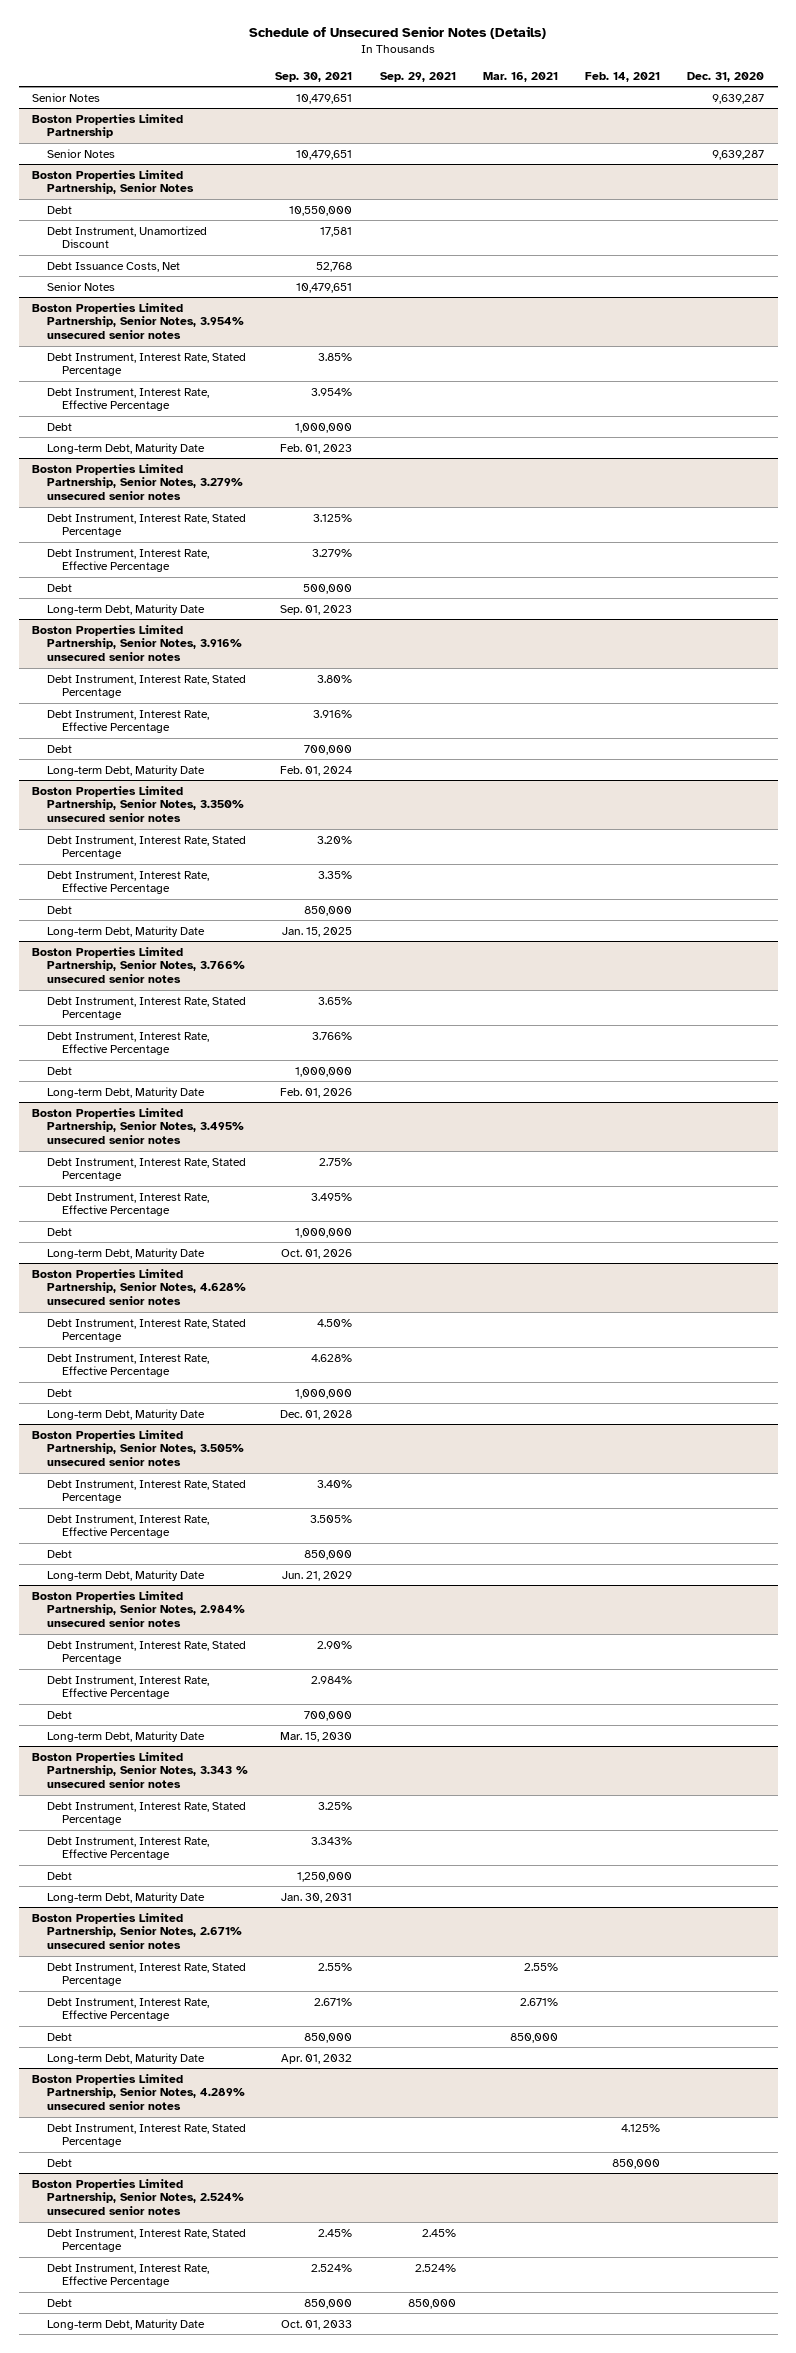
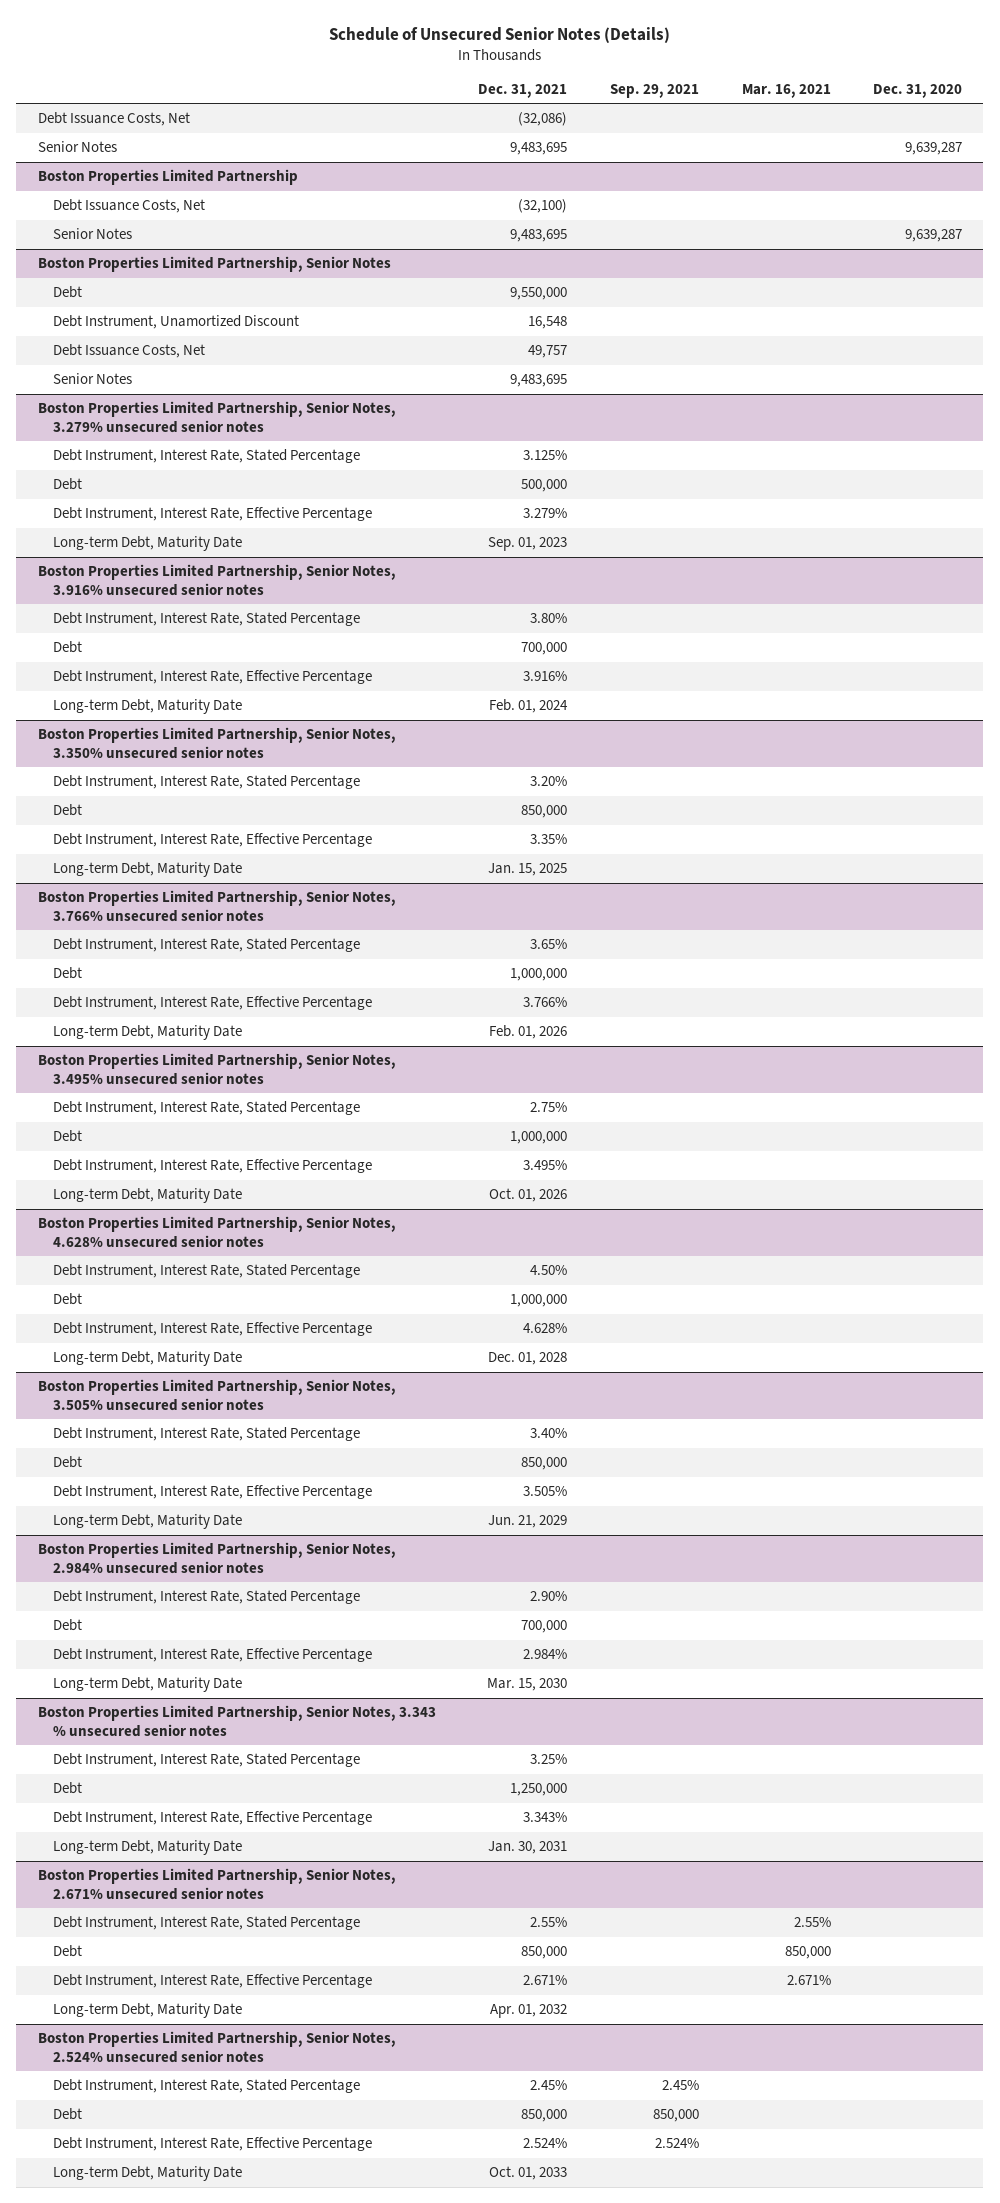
[275,71,353,82] Sep. 30, 2021 -> none
[584,71,660,82] Feb. 14, 2021 -> none
none -> [478,83,568,98] Dec. 31, 2021
none -> [37,112,190,127] Debt Issuance Costs, Net
none -> [53,199,206,214] Debt Issuance Costs, Net
[32,302,245,339] Boston Properties Limited Partnership, Senior Notes, 3.954% unsecured senior notes -> none
[47,352,247,377] Debt Instrument, Interest Rate, Stated Percentage -> none
[47,387,210,412] Debt Instrument, Interest Rate, Effective Percentage -> none
[47,422,73,431] Debt -> none
[47,442,206,454] Long-term Debt, Maturity Date -> none
[47,548,210,573] Debt Instrument, Interest Rate, Effective Percentage -> [53,507,373,522] Debt Instrument, Interest Rate, Effective Percentage
[47,709,210,734] Debt Instrument, Interest Rate, Effective Percentage -> [53,670,373,685] Debt Instrument, Interest Rate, Effective Percentage
[47,870,210,895] Debt Instrument, Interest Rate, Effective Percentage -> [53,833,373,848] Debt Instrument, Interest Rate, Effective Percentage
[47,1031,210,1056] Debt Instrument, Interest Rate, Effective Percentage -> [53,996,373,1011] Debt Instrument, Interest Rate, Effective Percentage
[47,1192,210,1217] Debt Instrument, Interest Rate, Effective Percentage -> [53,1159,373,1174] Debt Instrument, Interest Rate, Effective Percentage
[47,1353,210,1378] Debt Instrument, Interest Rate, Effective Percentage -> [53,1322,373,1337] Debt Instrument, Interest Rate, Effective Percentage
[47,1514,210,1539] Debt Instrument, Interest Rate, Effective Percentage -> [53,1485,373,1500] Debt Instrument, Interest Rate, Effective Percentage
[47,1675,210,1700] Debt Instrument, Interest Rate, Effective Percentage -> [53,1648,373,1663] Debt Instrument, Interest Rate, Effective Percentage
[47,1836,210,1861] Debt Instrument, Interest Rate, Effective Percentage -> [53,1811,373,1826] Debt Instrument, Interest Rate, Effective Percentage
[47,1997,210,2022] Debt Instrument, Interest Rate, Effective Percentage -> [53,1974,373,1989] Debt Instrument, Interest Rate, Effective Percentage
[32,2073,246,2110] Boston Properties Limited Partnership, Senior Notes, 4.289% unsecured senior notes -> none
[47,2123,247,2148] Debt Instrument, Interest Rate, Stated Percentage -> none
[47,2158,73,2167] Debt -> none
[47,2263,210,2288] Debt Instrument, Interest Rate, Effective Percentage -> [53,2137,373,2152] Debt Instrument, Interest Rate, Effective Percentage

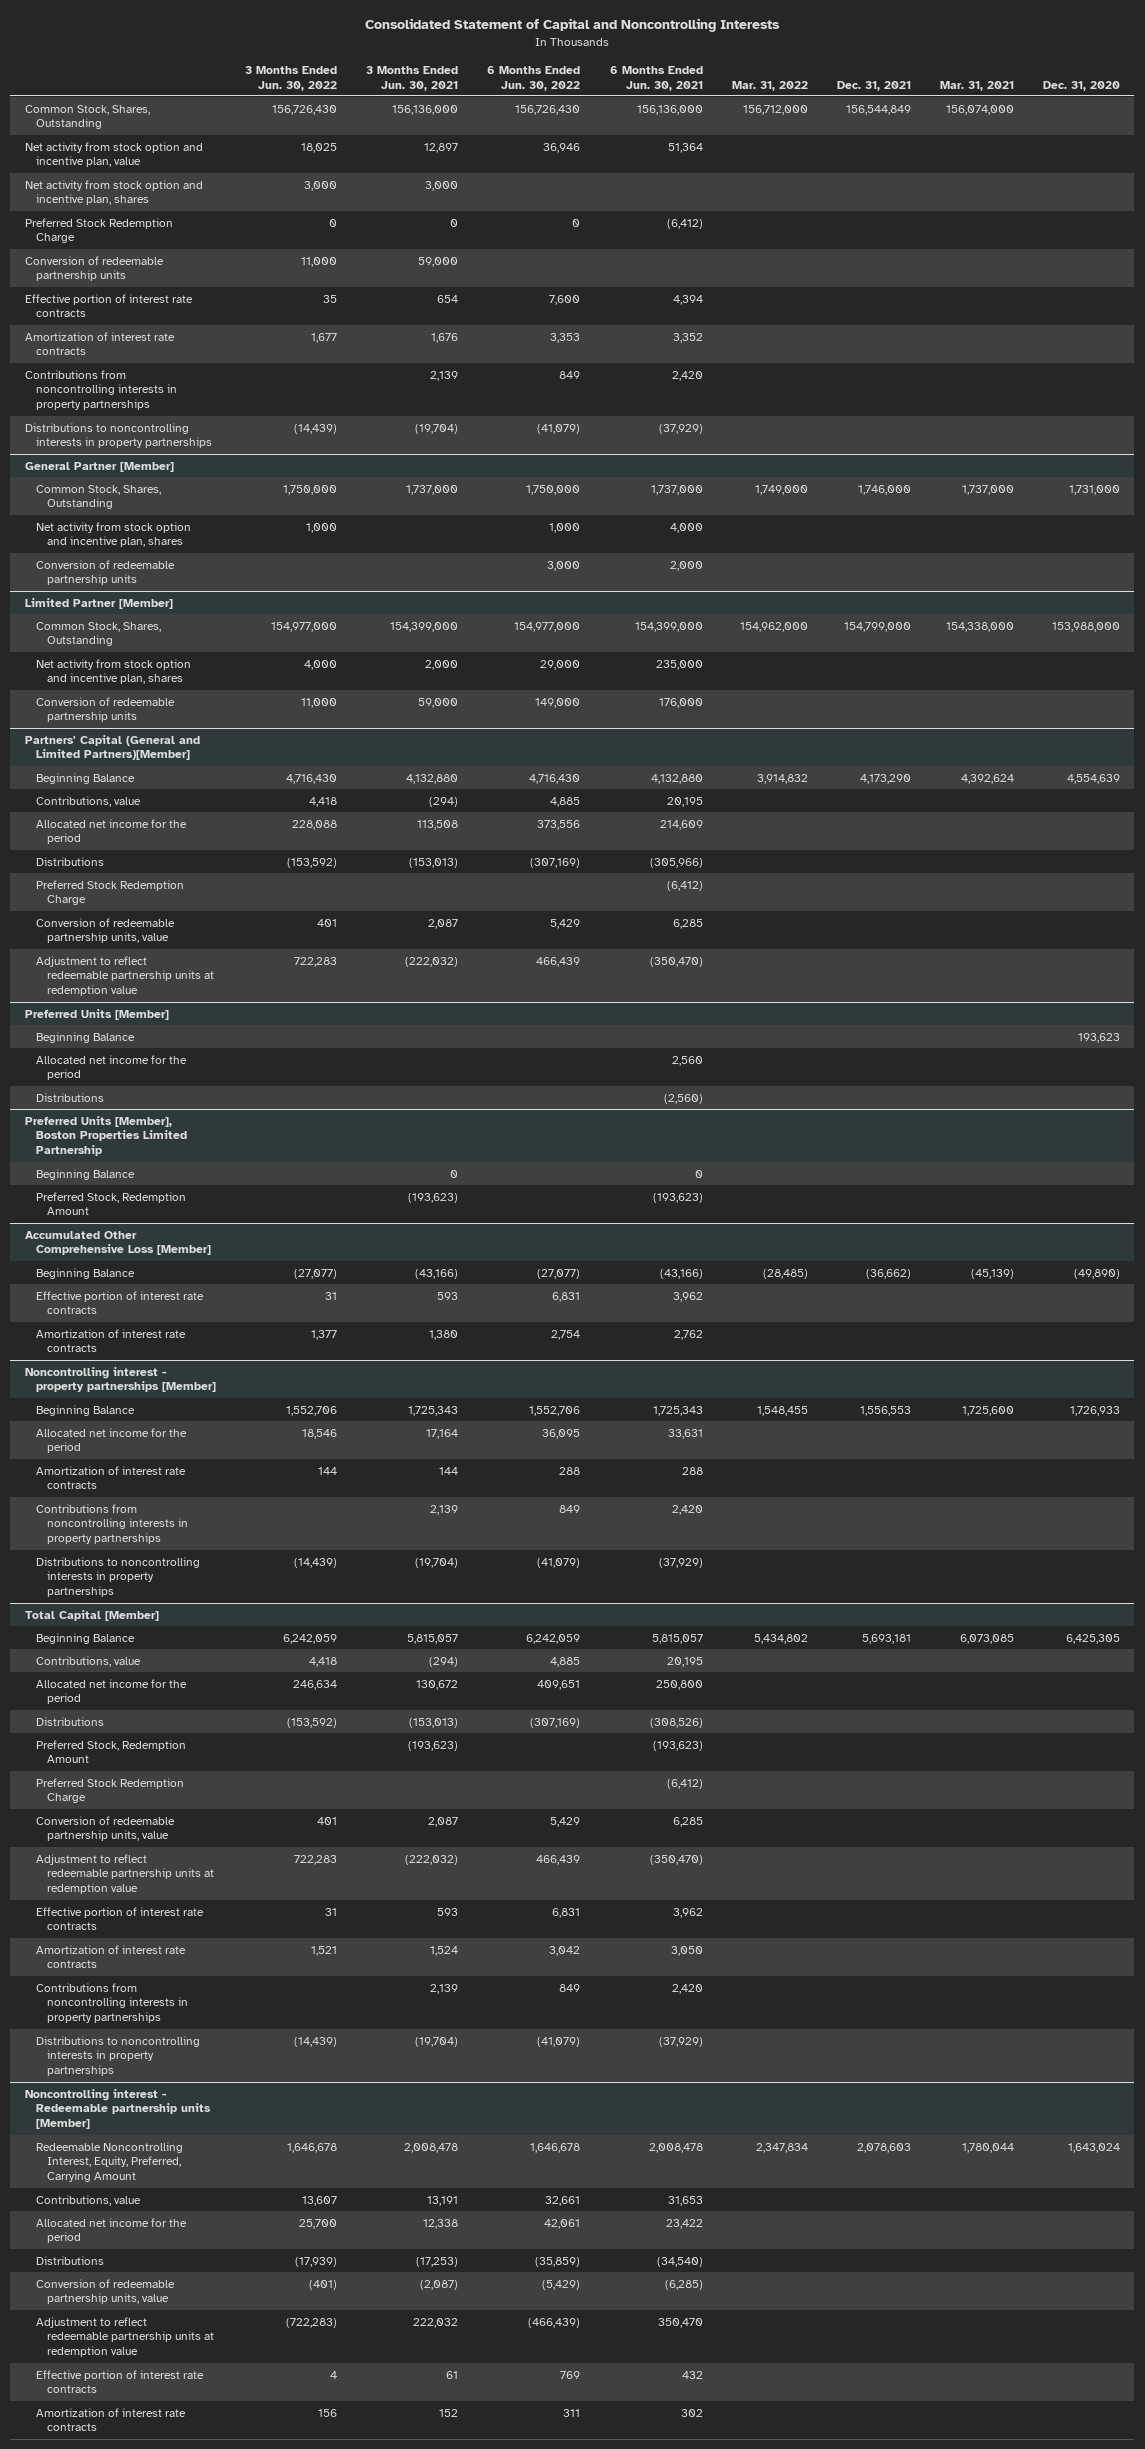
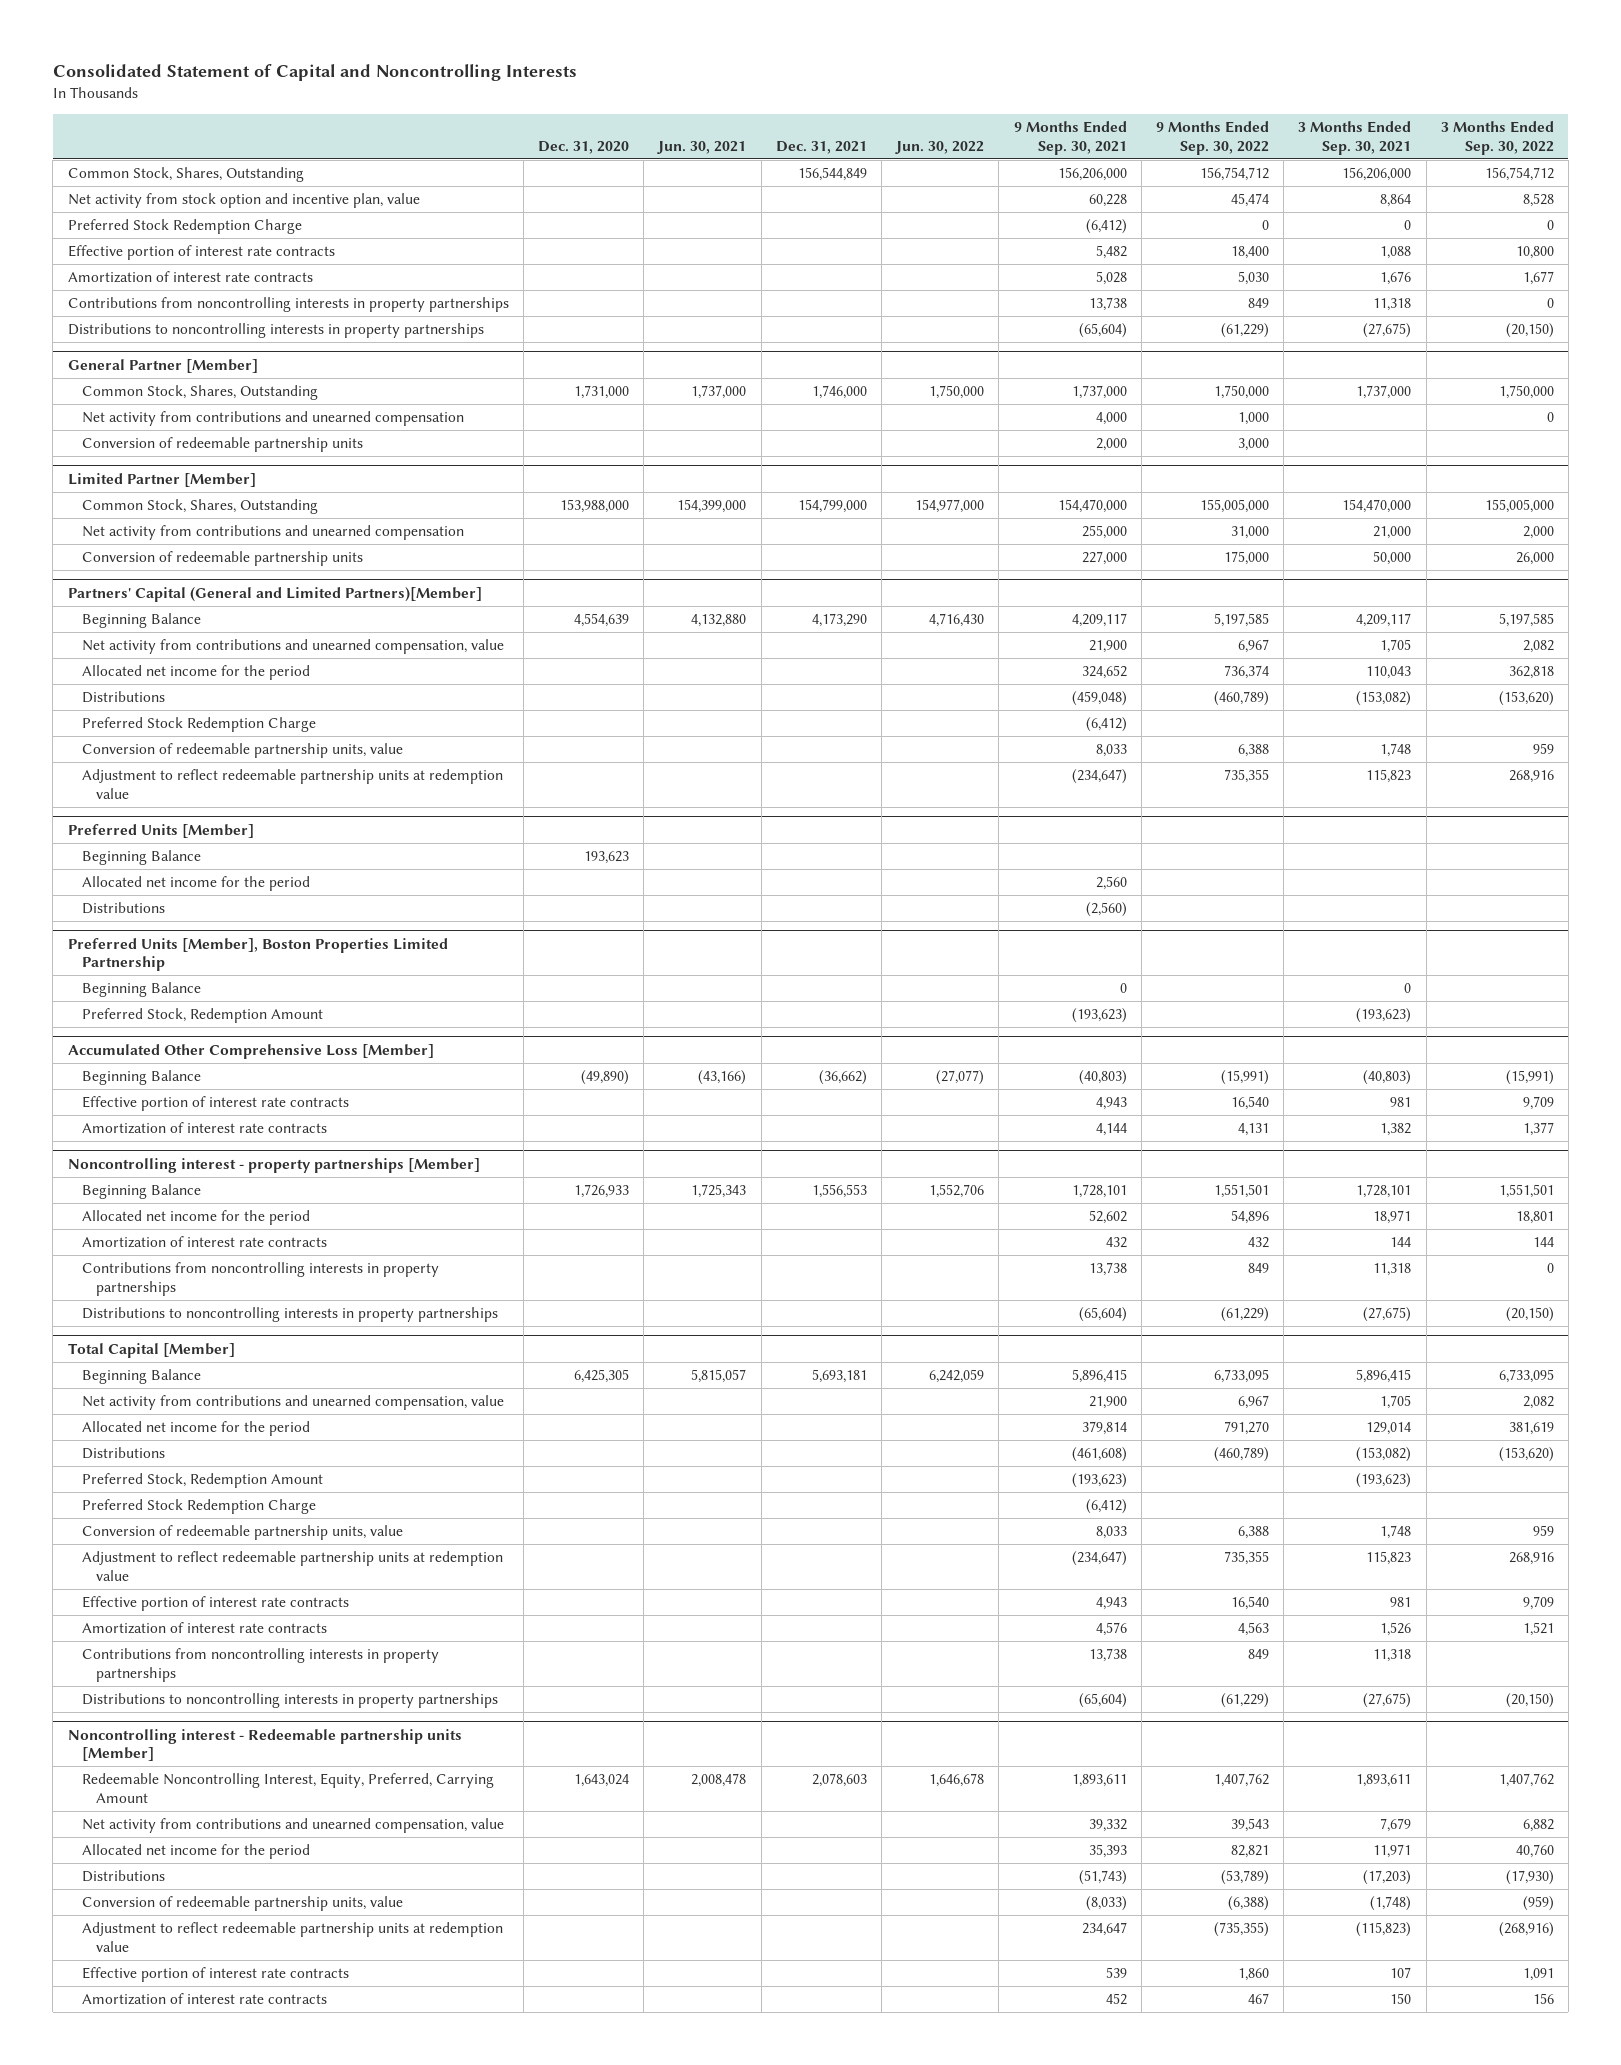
[245,65,338,91] 3 Months Ended Jun. 30, 2022 -> none
[366,65,459,91] 3 Months Ended Jun. 30, 2021 -> none
[487,65,581,91] 6 Months Ended Jun. 30, 2022 -> none
[609,65,703,91] 6 Months Ended Jun. 30, 2021 -> none
[731,80,808,91] Mar. 31, 2022 -> none
[939,80,1014,91] Mar. 31, 2021 -> none
none -> [657,140,747,154] Jun. 30, 2021
none -> [895,140,985,154] Jun. 30, 2022
none -> [1013,120,1127,155] 9 Months Ended Sep. 30, 2021
none -> [1155,120,1269,155] 9 Months Ended Sep. 30, 2022
none -> [1298,120,1412,155] 3 Months Ended Sep. 30, 2021
none -> [1440,120,1554,155] 3 Months Ended Sep. 30, 2022
[25,179,204,206] Net activity from stock option and incentive plan, shares -> none
[25,255,165,282] Conversion of redeemable partnership units -> none
[36,521,192,548] Net activity from stock option and incentive plan, shares -> [81,411,464,427] Net activity from contributions and unearned compensation
[36,658,192,685] Net activity from stock option and incentive plan, shares -> [81,525,464,541] Net activity from contributions and unearned compensation
[36,795,142,807] Contributions, value -> [81,639,504,655] Net activity from contributions and unearned compensation, value
[36,1655,142,1667] Contributions, value -> [81,1395,504,1411] Net activity from contributions and unearned compensation, value
[36,2194,142,2206] Contributions, value -> [81,1818,504,1834] Net activity from contributions and unearned compensation, value

